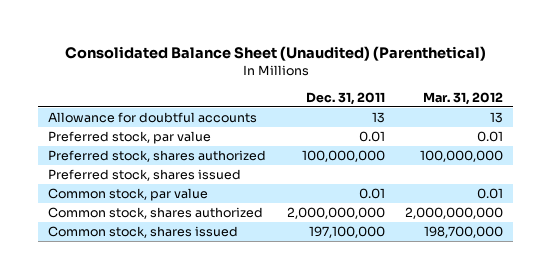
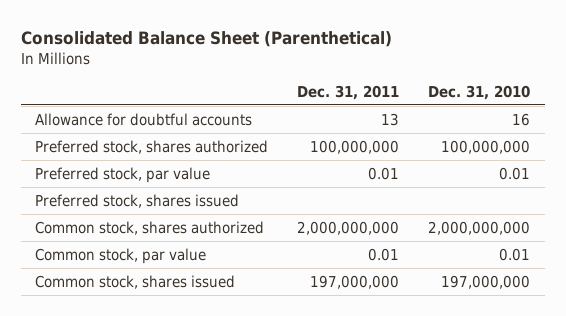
[64,45,486,61] Consolidated Balance Sheet (Unaudited) (Parenthetical) -> [20,30,392,47] Consolidated Balance Sheet (Parenthetical)
[422,91,503,105] Mar. 31, 2012 -> none
none -> [428,84,531,100] Dec. 31, 2010
[48,131,212,145] Preferred stock, par value -> [35,166,211,183] Preferred stock, par value
[48,188,209,202] Common stock, par value -> [35,247,207,264] Common stock, par value
[308,226,385,239] 197,100,000 -> [310,274,400,289] 197,000,000

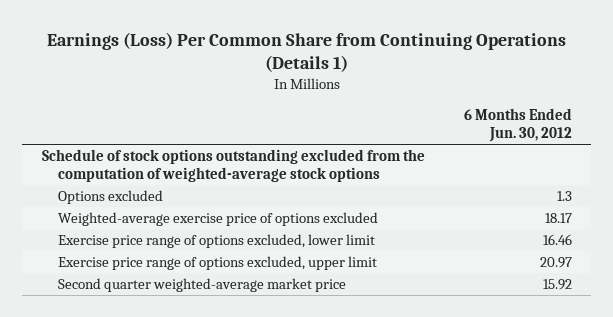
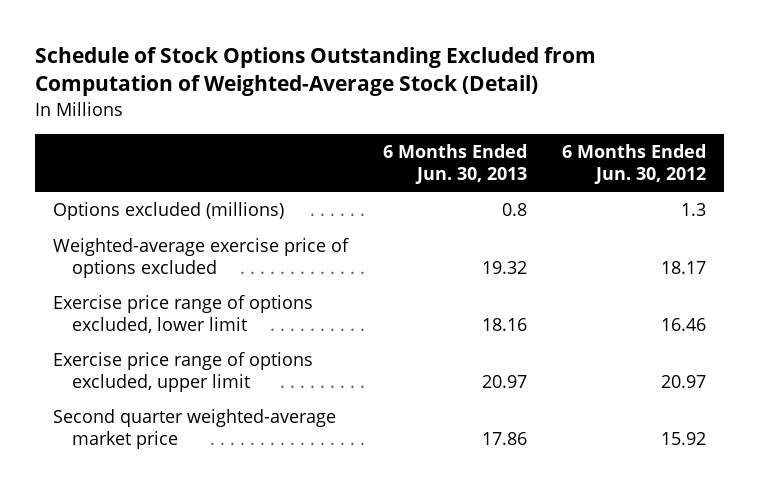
[46,31,566,72] Earnings (Loss) Per Common Share from Continuing Operations (Details 1) -> [35,47,597,97] Schedule of Stock Options Outstanding Excluded from Computation of Weighted-Average Stock (Detail)
none -> [382,144,527,184] 6 Months Ended Jun. 30, 2013
[41,149,425,183] Schedule of stock options outstanding excluded from the computation of weighted-average stock options -> none
[58,190,164,205] Options excluded -> [52,202,284,221] Options excluded (millions)

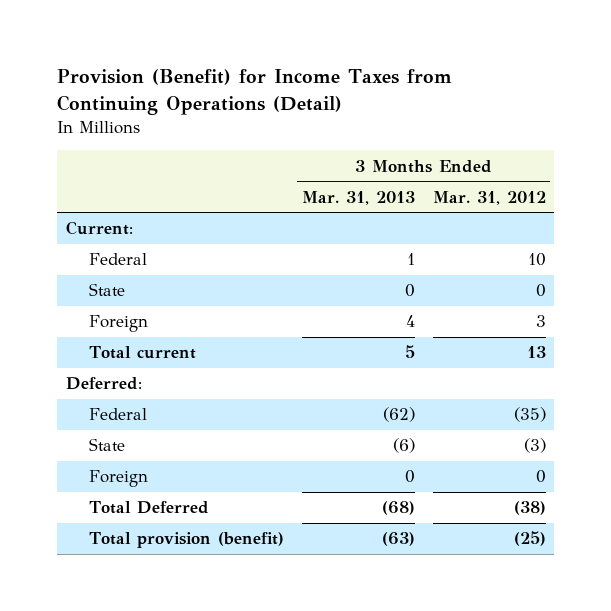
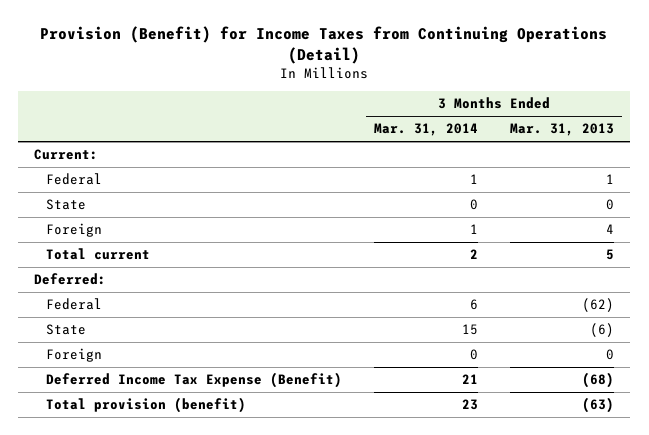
[432,190,546,205] Mar. 31, 2012 -> none
none -> [373,123,478,137] Mar. 31, 2014
[88,501,209,515] Total Deferred -> [45,372,342,389] Deferred Income Tax Expense (Benefit)

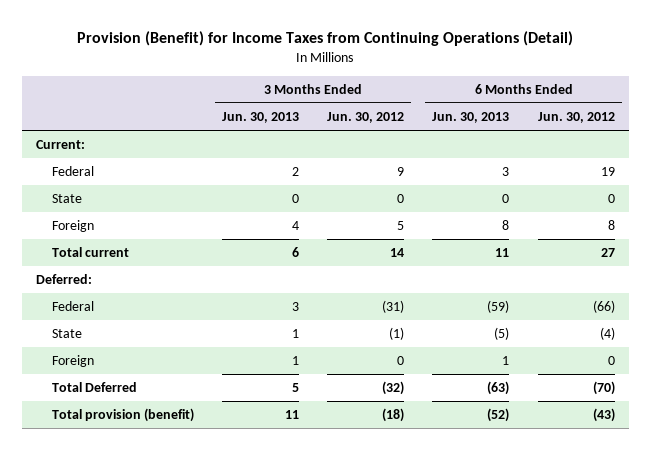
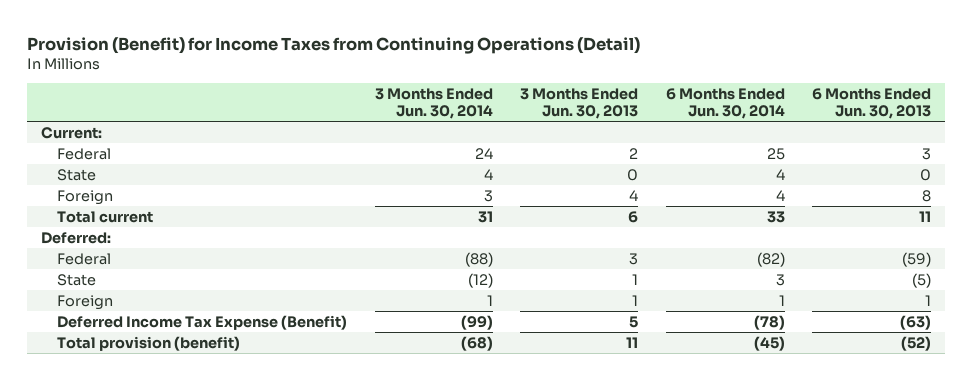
[327,112,405,124] Jun. 30, 2012 -> none
[537,112,615,124] Jun. 30, 2012 -> none
none -> [374,87,493,119] 3 Months Ended Jun. 30, 2014
none -> [665,87,785,119] 6 Months Ended Jun. 30, 2014
[51,382,137,393] Total Deferred -> [56,314,347,330] Deferred Income Tax Expense (Benefit)

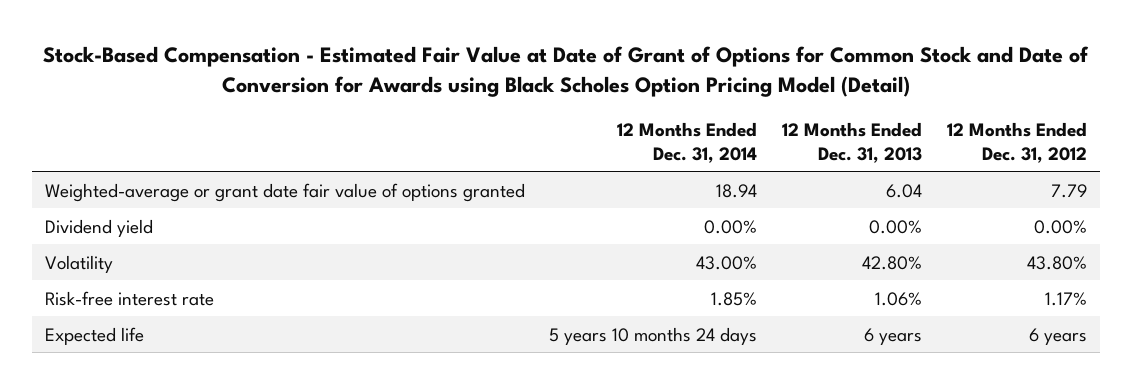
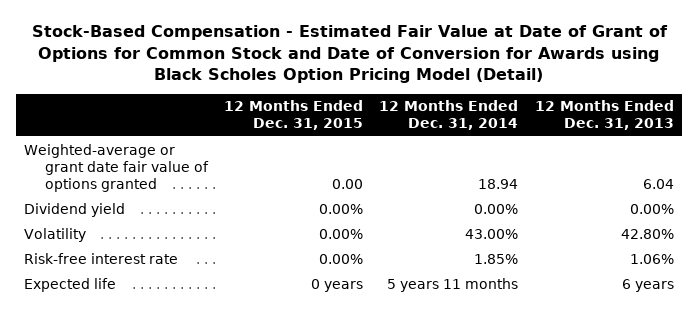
[947,121,1088,163] 12 Months Ended Dec. 31, 2012 -> none
none -> [223,100,363,131] 12 Months Ended Dec. 31, 2015
[549,326,758,345] 5 years 10 months 24 days -> [387,277,519,292] 5 years 11 months

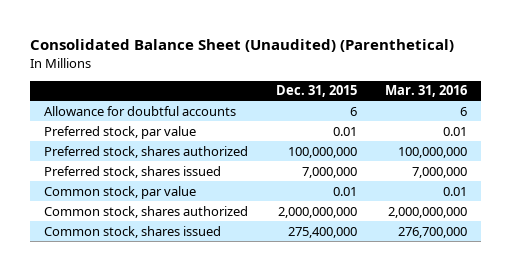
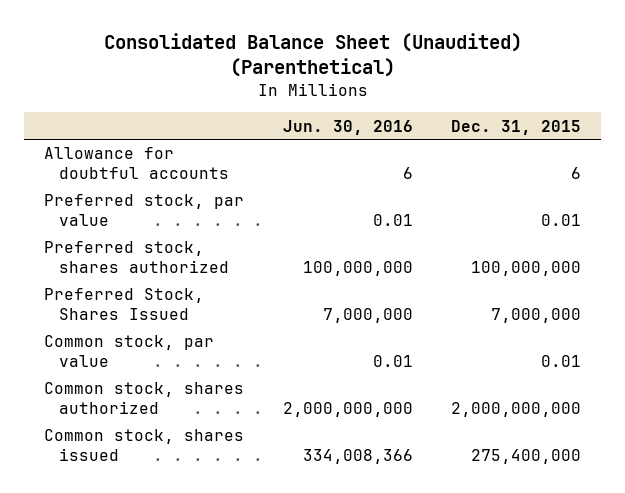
[385,85,468,98] Mar. 31, 2016 -> none
none -> [282,119,413,135] Jun. 30, 2016
[44,165,222,178] Preferred stock, shares issued -> [43,288,204,321] Preferred Stock, Shares Issued

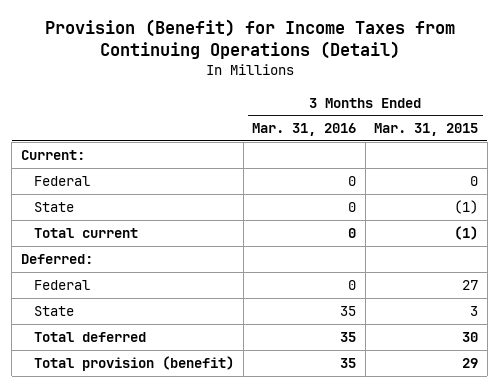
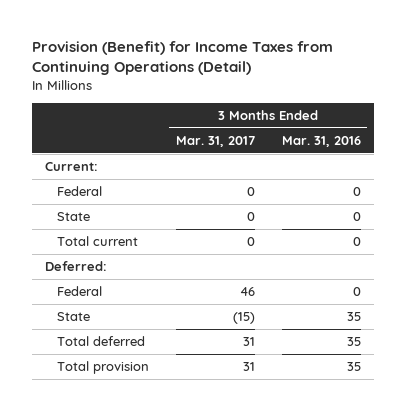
[374,123,479,137] Mar. 31, 2015 -> none
none -> [175,135,255,147] Mar. 31, 2017
[33,356,234,372] Total provision (benefit) -> [56,361,149,375] Total provision

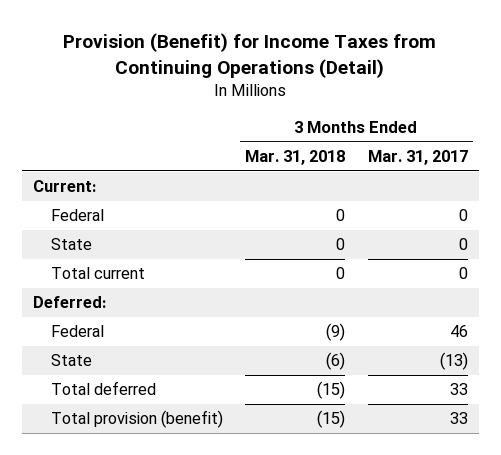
[281,135,361,147] Mar. 31, 2016 -> none
none -> [245,150,346,166] Mar. 31, 2018
[232,312,255,325] (15) -> [439,352,468,371] (13)
[242,337,255,347] 31 -> [449,383,468,396] 33
[56,361,149,375] Total provision -> [50,410,223,429] Total provision (benefit)
[242,362,255,372] 31 -> [449,412,468,425] 33

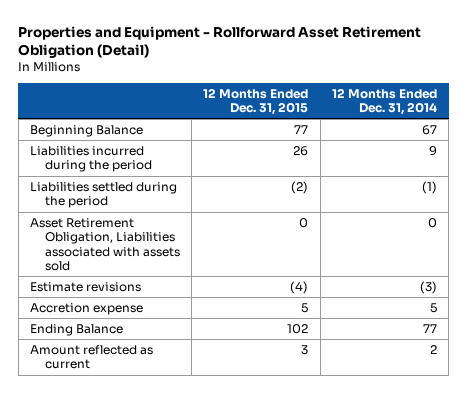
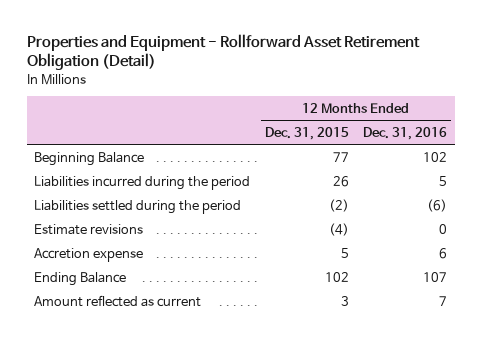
[331,87,437,116] 12 Months Ended Dec. 31, 2014 -> none
none -> [363,126,448,140] Dec. 31, 2016
[30,217,180,272] Asset Retirement Obligation, Liabilities associated with assets sold -> none

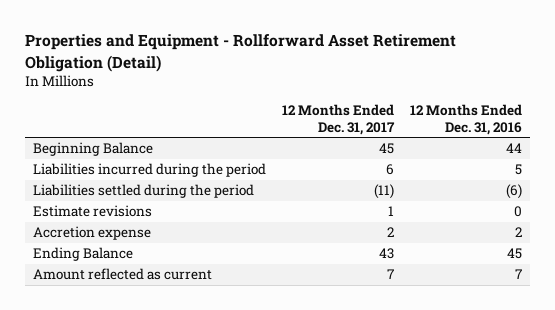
[264,126,349,140] Dec. 31, 2015 -> none
none -> [281,103,395,135] 12 Months Ended Dec. 31, 2017
[423,151,448,162] 102 -> [505,143,522,154] 44
[439,247,448,259] 6 -> [514,227,522,238] 2
[423,271,448,282] 107 -> [506,248,522,260] 45

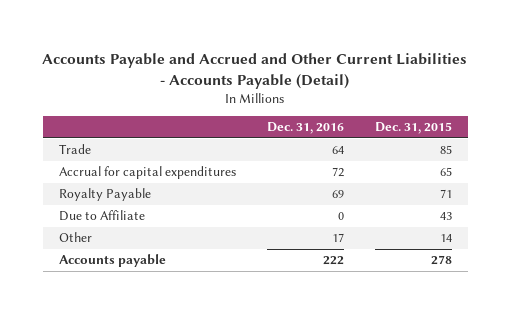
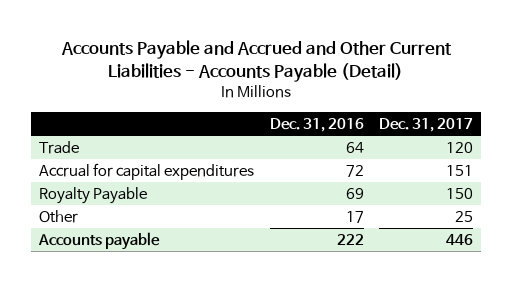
[375,122,453,135] Dec. 31, 2015 -> none
none -> [379,118,474,133] Dec. 31, 2017
[58,210,145,222] Due to Affiliate -> none

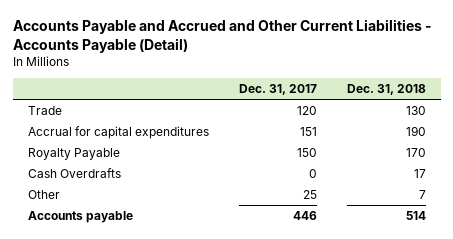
[269,118,364,133] Dec. 31, 2016 -> none
none -> [346,83,426,95] Dec. 31, 2018
none -> [27,168,121,179] Cash Overdrafts

